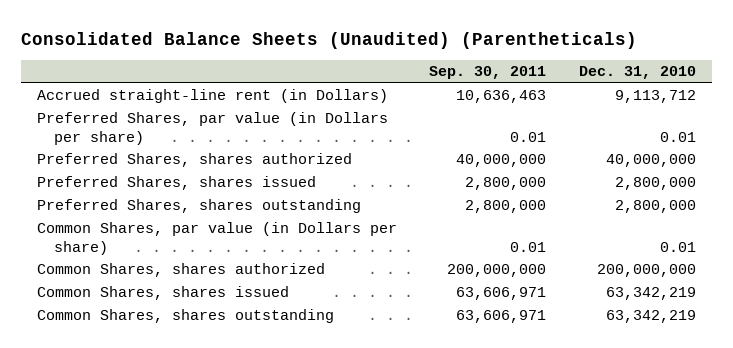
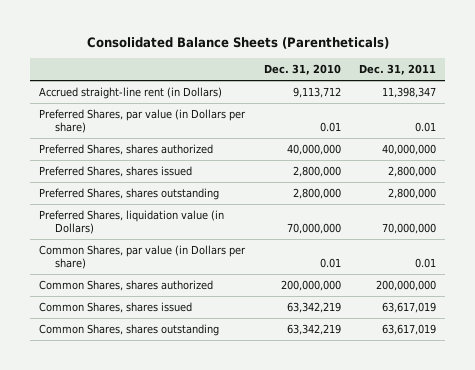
[21,31,638,49] Consolidated Balance Sheets (Unaudited) (Parentheticals) -> [86,37,389,50] Consolidated Balance Sheets (Parentheticals)
[429,66,547,80] Sep. 30, 2011 -> none
none -> [358,64,436,76] Dec. 31, 2011
none -> [39,209,225,234] Preferred Shares, liquidation value (in Dollars)

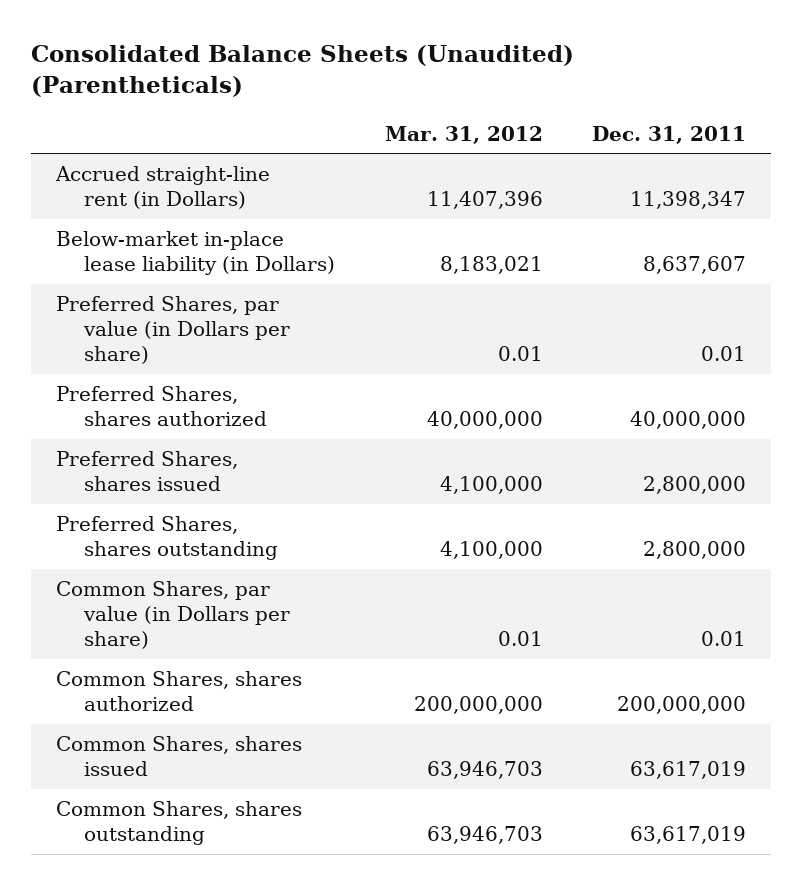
[86,37,389,50] Consolidated Balance Sheets (Parentheticals) -> [31,45,575,98] Consolidated Balance Sheets (Unaudited) (Parentheticals)
[263,64,341,76] Dec. 31, 2010 -> none
none -> [384,125,543,144] Mar. 31, 2012
none -> [56,231,336,276] Below-market in-place lease liability (in Dollars)
[39,209,225,234] Preferred Shares, liquidation value (in Dollars) -> none

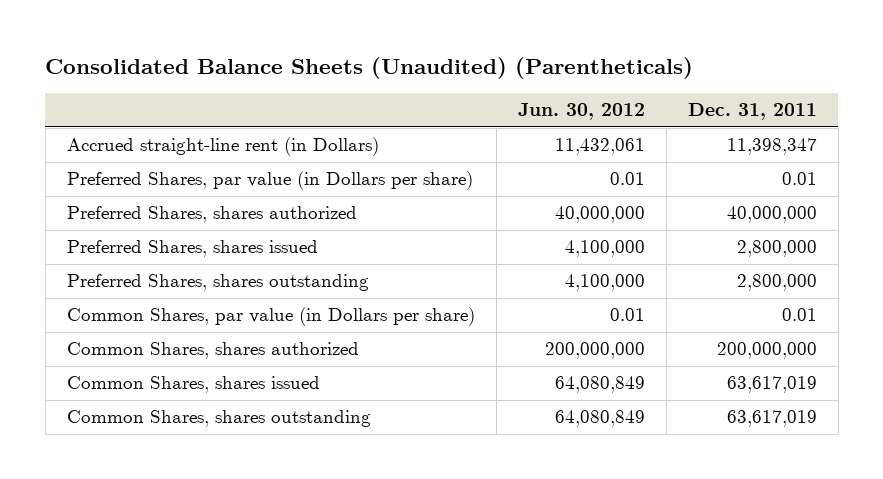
[384,125,543,144] Mar. 31, 2012 -> none
none -> [517,103,645,121] Jun. 30, 2012
[56,231,336,276] Below-market in-place lease liability (in Dollars) -> none

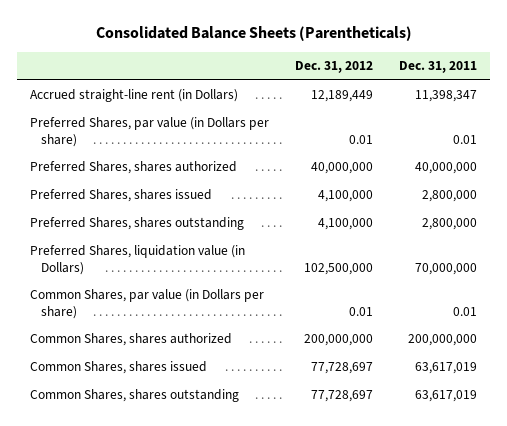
[45,57,694,80] Consolidated Balance Sheets (Unaudited) (Parentheticals) -> [95,26,412,42] Consolidated Balance Sheets (Parentheticals)
[517,103,645,121] Jun. 30, 2012 -> none
none -> [295,61,374,74] Dec. 31, 2012
none -> [30,245,246,275] Preferred Shares, liquidation value (in Dollars)

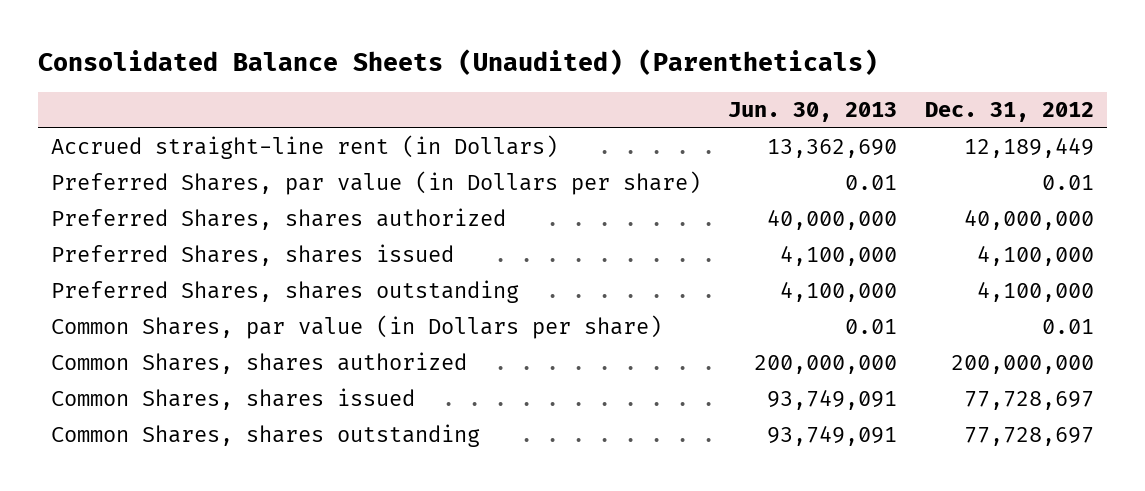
[95,26,412,42] Consolidated Balance Sheets (Parentheticals) -> [37,48,878,75] Consolidated Balance Sheets (Unaudited) (Parentheticals)
[399,61,478,74] Dec. 31, 2011 -> none
none -> [728,102,898,123] Jun. 30, 2013
[30,245,246,275] Preferred Shares, liquidation value (in Dollars) -> none

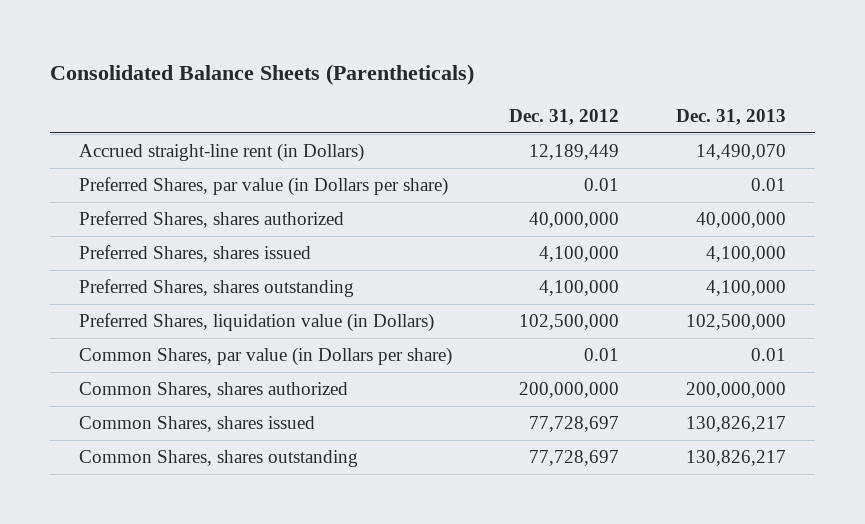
[37,48,878,75] Consolidated Balance Sheets (Unaudited) (Parentheticals) -> [50,64,475,86] Consolidated Balance Sheets (Parentheticals)
[728,102,898,123] Jun. 30, 2013 -> none
none -> [676,109,787,126] Dec. 31, 2013
none -> [78,313,434,333] Preferred Shares, liquidation value (in Dollars)

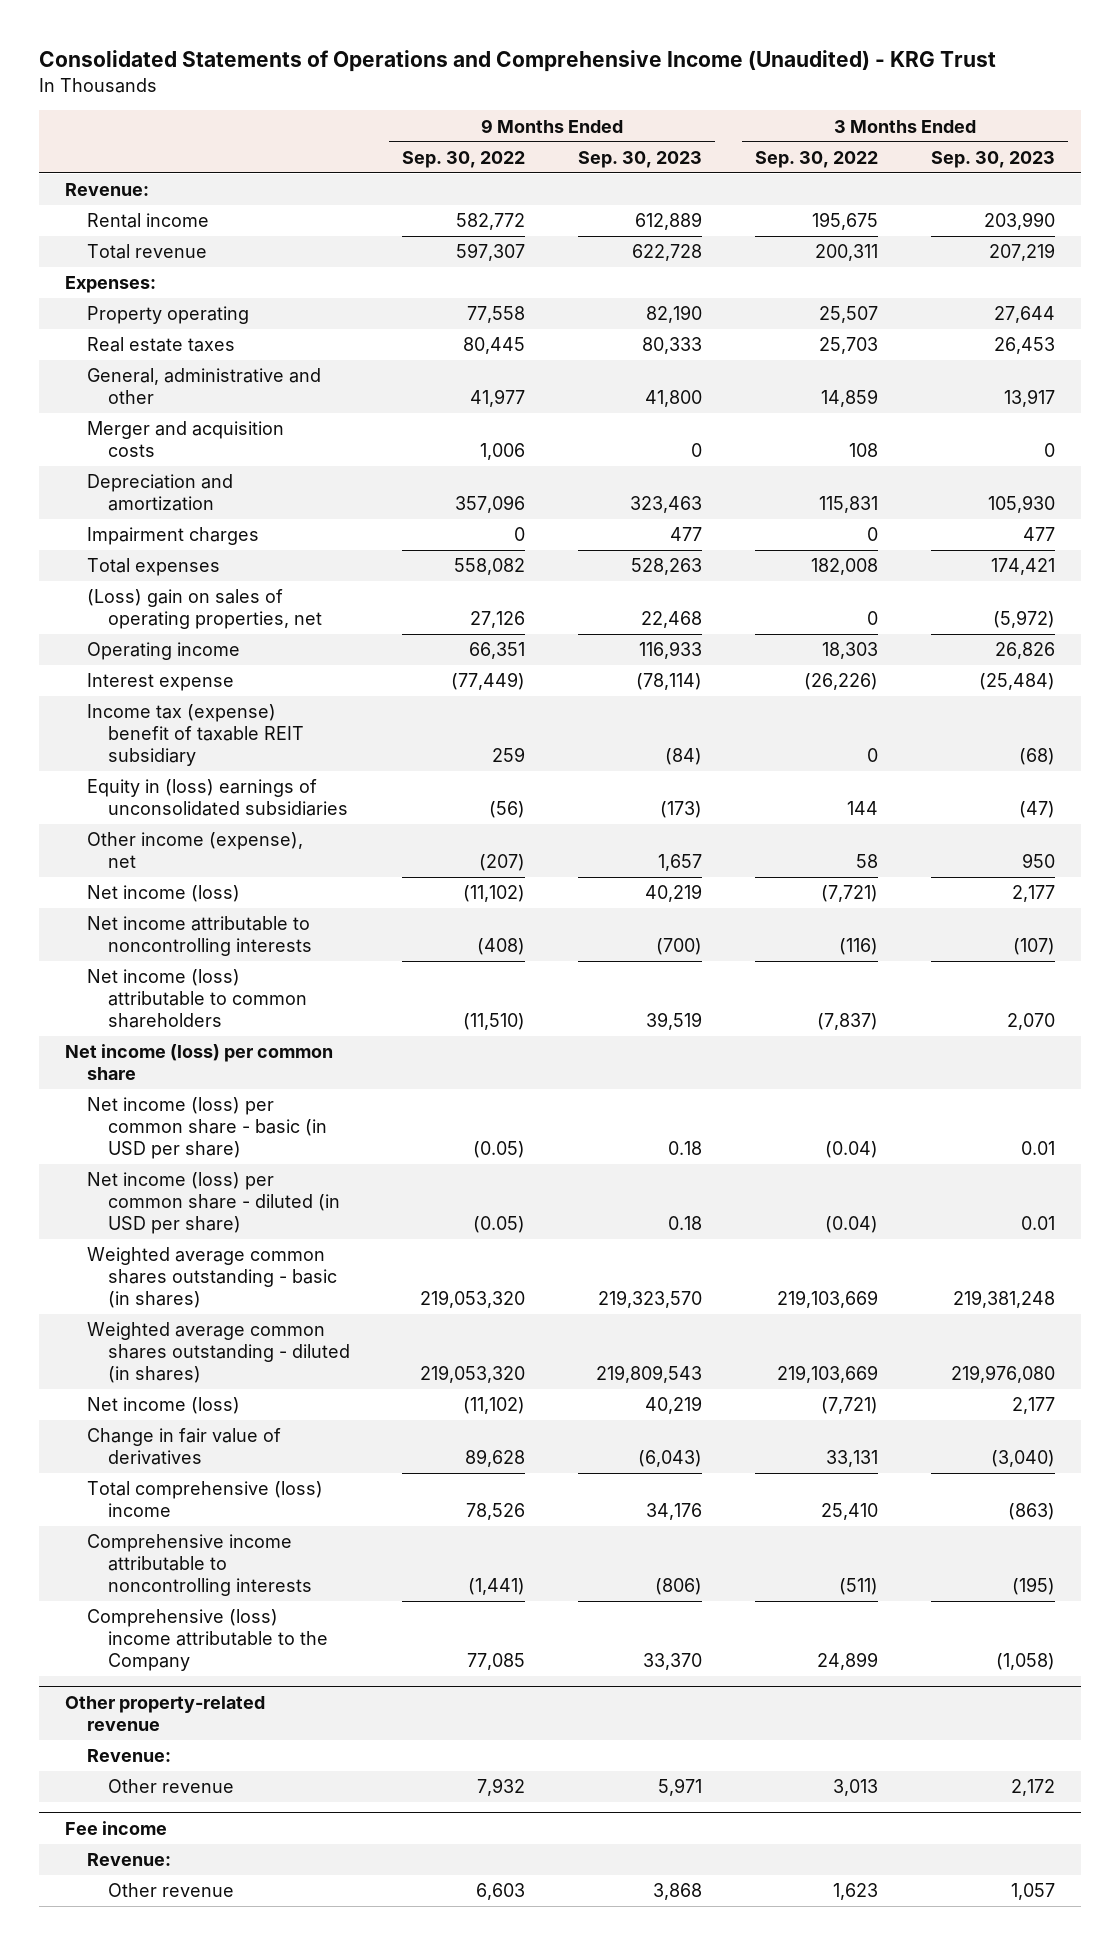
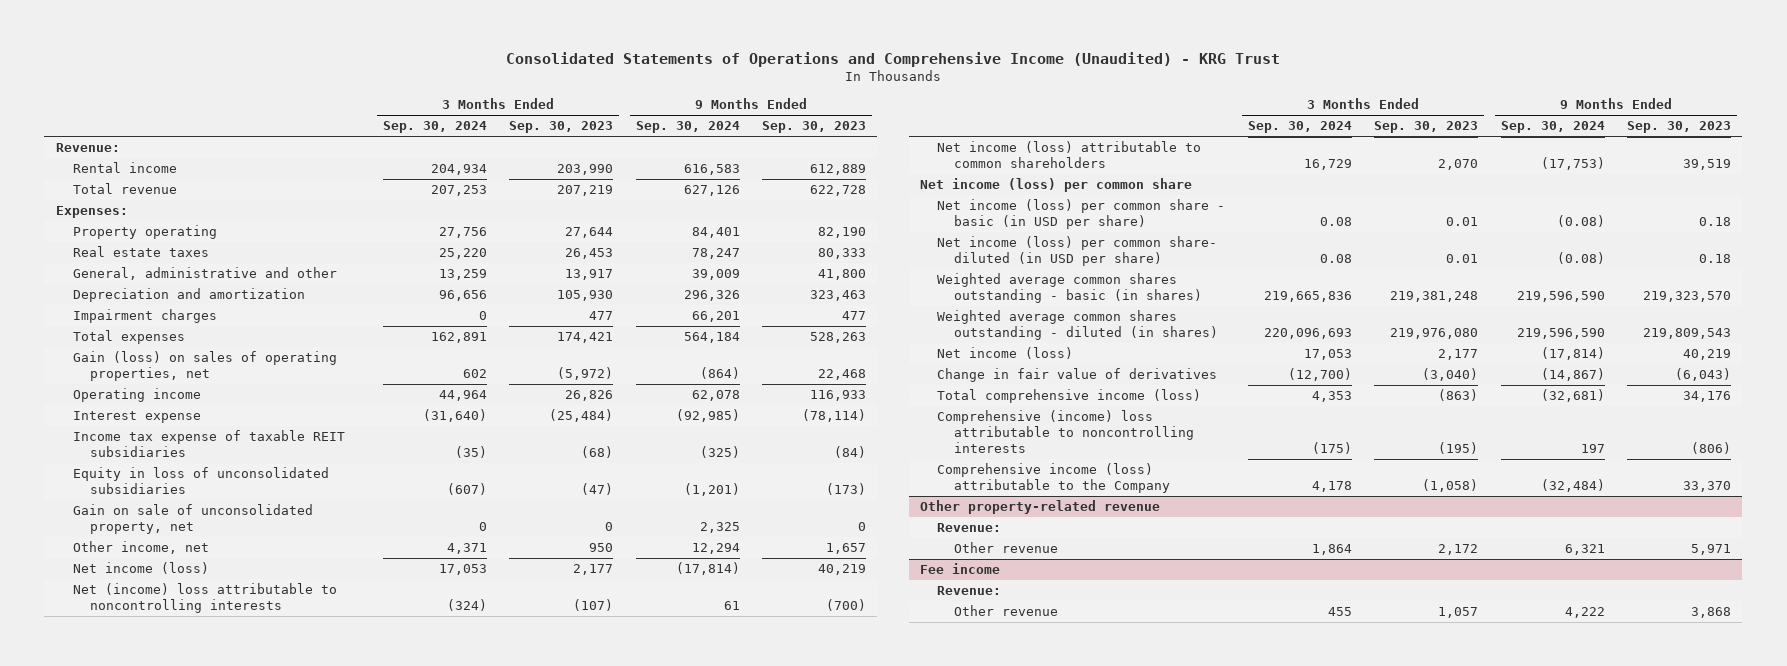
[402,150,526,168] Sep. 30, 2022 -> none
[754,150,878,168] Sep. 30, 2022 -> none
none -> [383,121,488,134] Sep. 30, 2024
none -> [635,121,740,134] Sep. 30, 2024
[86,421,284,457] Merger and acquisition costs -> none
[86,589,322,629] (Loss) gain on sales of operating properties, net -> [72,351,337,382] Gain (loss) on sales of operating properties, net
[86,704,304,766] Income tax (expense) benefit of taxable REIT subsidiary -> [72,430,345,458] Income tax expense of taxable REIT subsidiaries
[86,779,348,816] Equity in (loss) earnings of unconsolidated subsidiaries -> [72,467,329,495] Equity in loss of unconsolidated subsidiaries
none -> [72,504,313,535] Gain on sale of unconsolidated property, net
[86,832,303,868] Other income (expense), net -> [72,541,209,555] Other income, net
[86,916,312,956] Net income attributable to noncontrolling interests -> [72,583,337,614] Net (income) loss attributable to noncontrolling interests
[86,1172,340,1234] Net income (loss) per common share - diluted (in USD per share) -> [937,236,1218,267] Net income (loss) per common share- diluted (in USD per share)
[86,1481,323,1517] Total comprehensive (loss) income -> [937,389,1202,404] Total comprehensive income (loss)
[86,1534,312,1596] Comprehensive income attributable to noncontrolling interests -> [937,410,1195,454] Comprehensive (income) loss attributable to noncontrolling interests
[86,1609,328,1671] Comprehensive (loss) income attributable to the Company -> [937,463,1171,494] Comprehensive income (loss) attributable to the Company

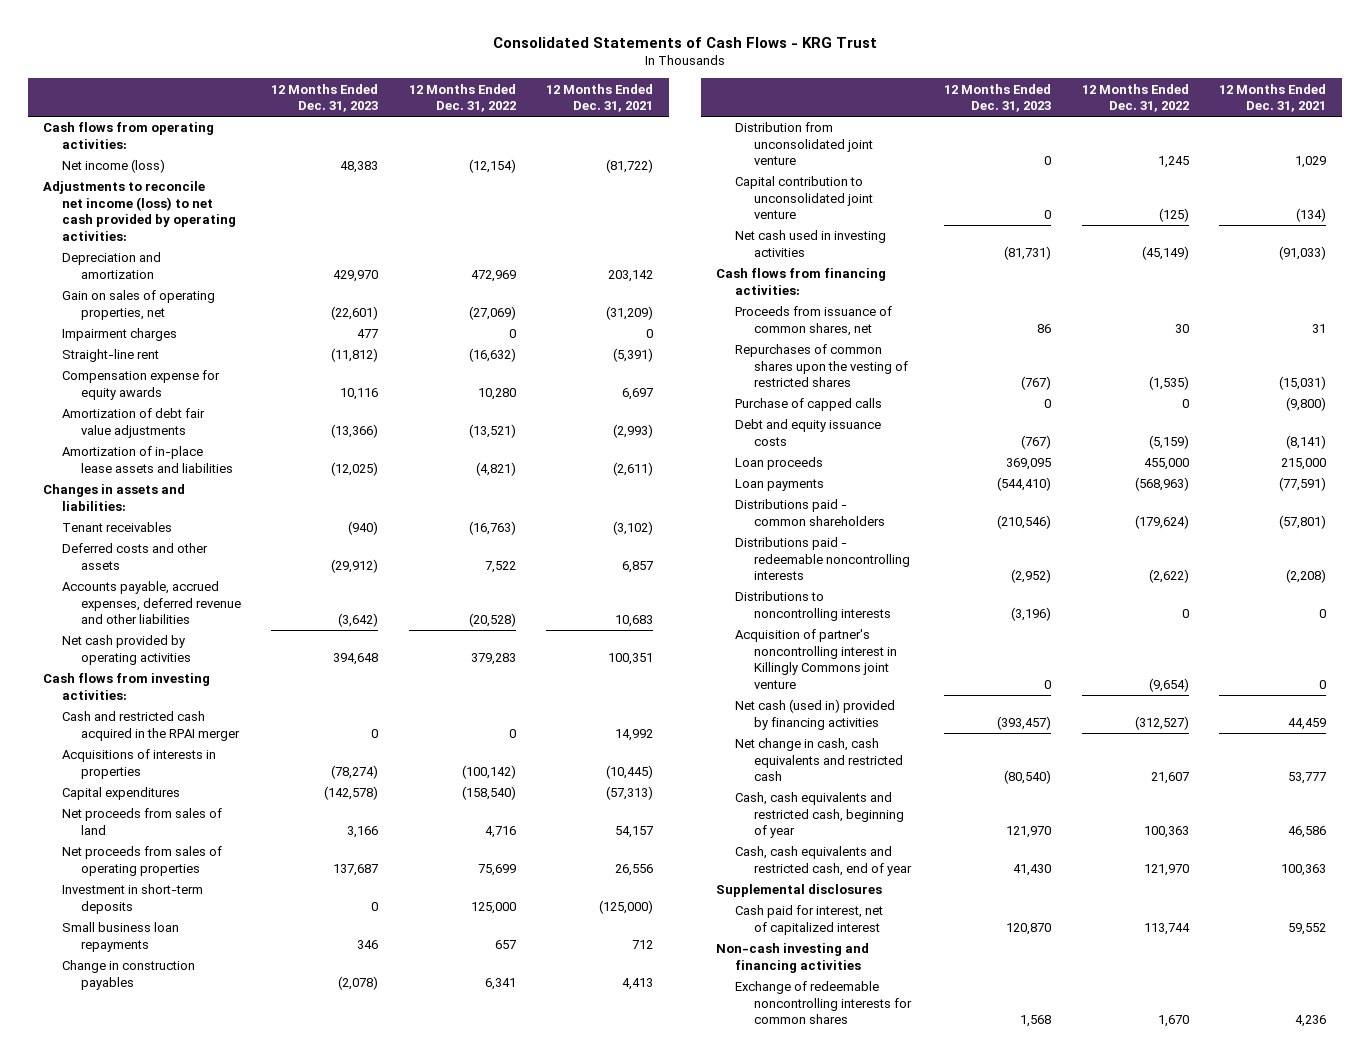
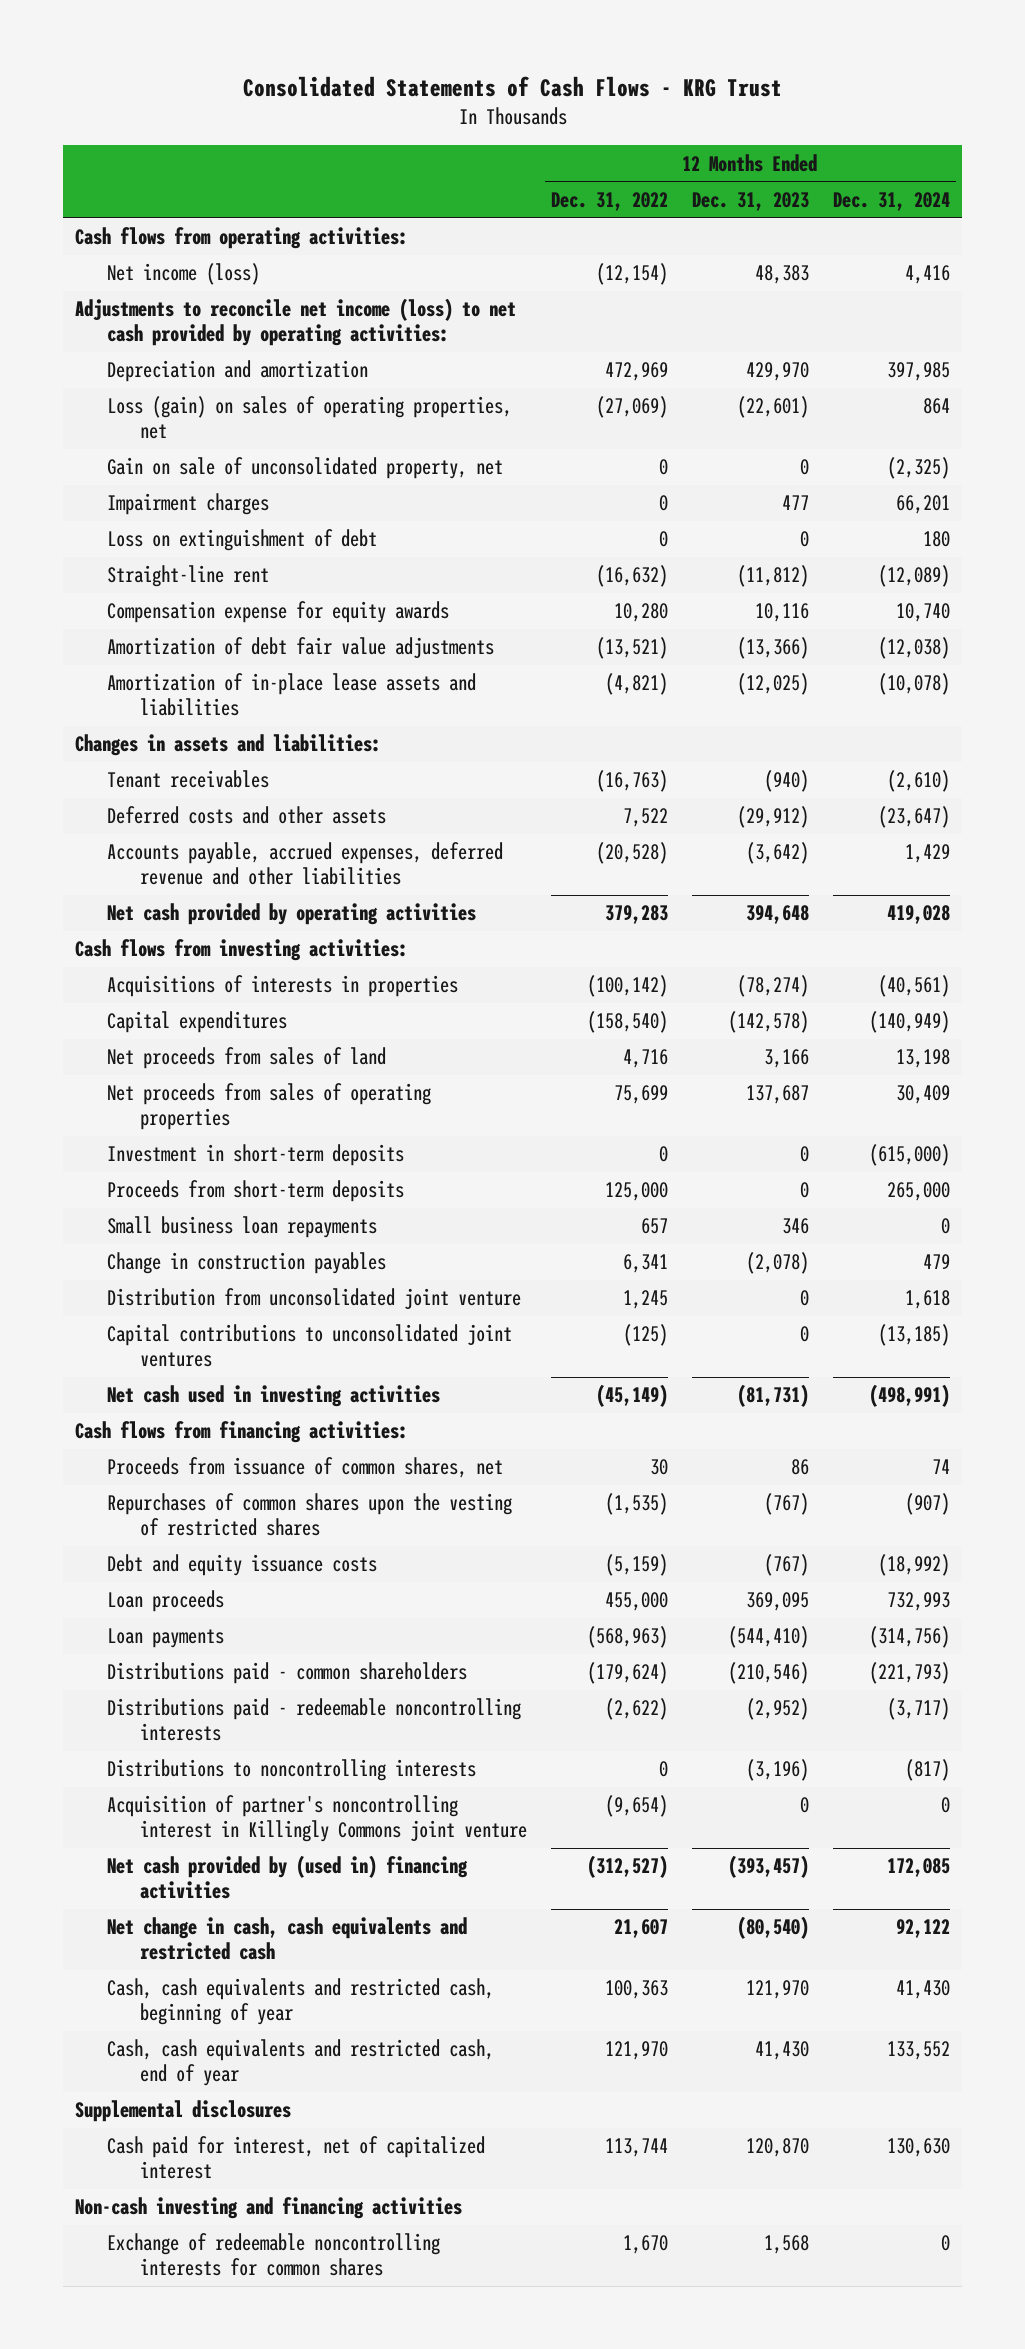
[546,83,654,113] 12 Months Ended Dec. 31, 2021 -> none
none -> [832,192,950,212] Dec. 31, 2024
[62,290,216,320] Gain on sales of operating properties, net -> [107,396,513,439] Loss (gain) on sales of operating properties, net
none -> [107,457,504,480] Gain on sale of unconsolidated property, net
none -> [107,529,378,552] Loss on extinguishment of debt
[62,711,241,741] Cash and restricted cash acquired in the RPAI merger -> none
[470,901,516,914] 125,000 -> [658,1146,668,1163] 0
none -> [107,1180,405,1203] Proceeds from short-term deposits
[735,176,873,220] Capital contribution to unconsolidated joint venture -> [107,1324,513,1367] Capital contributions to unconsolidated joint ventures
[735,398,883,412] Purchase of capped calls -> none
[735,699,896,730] Net cash (used in) provided by financing activities -> [107,1855,469,1899] Net cash provided by (used in) financing activities

